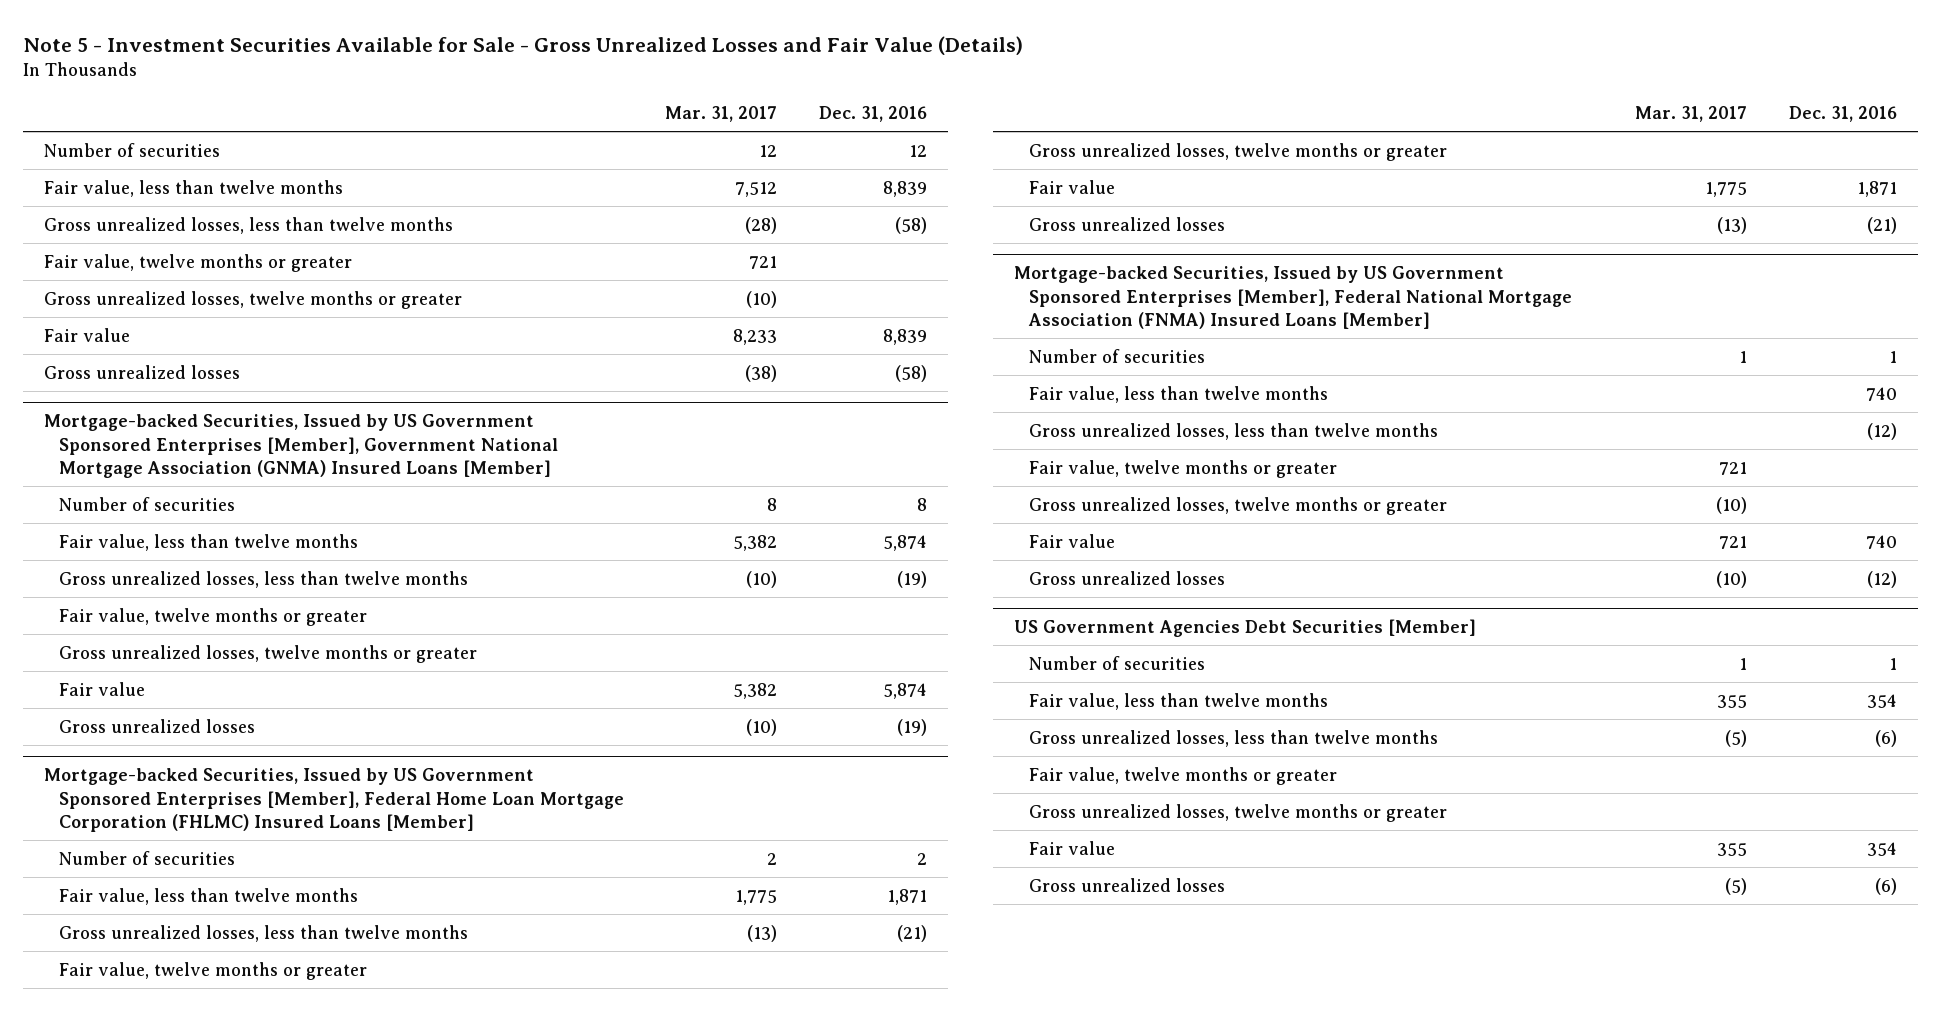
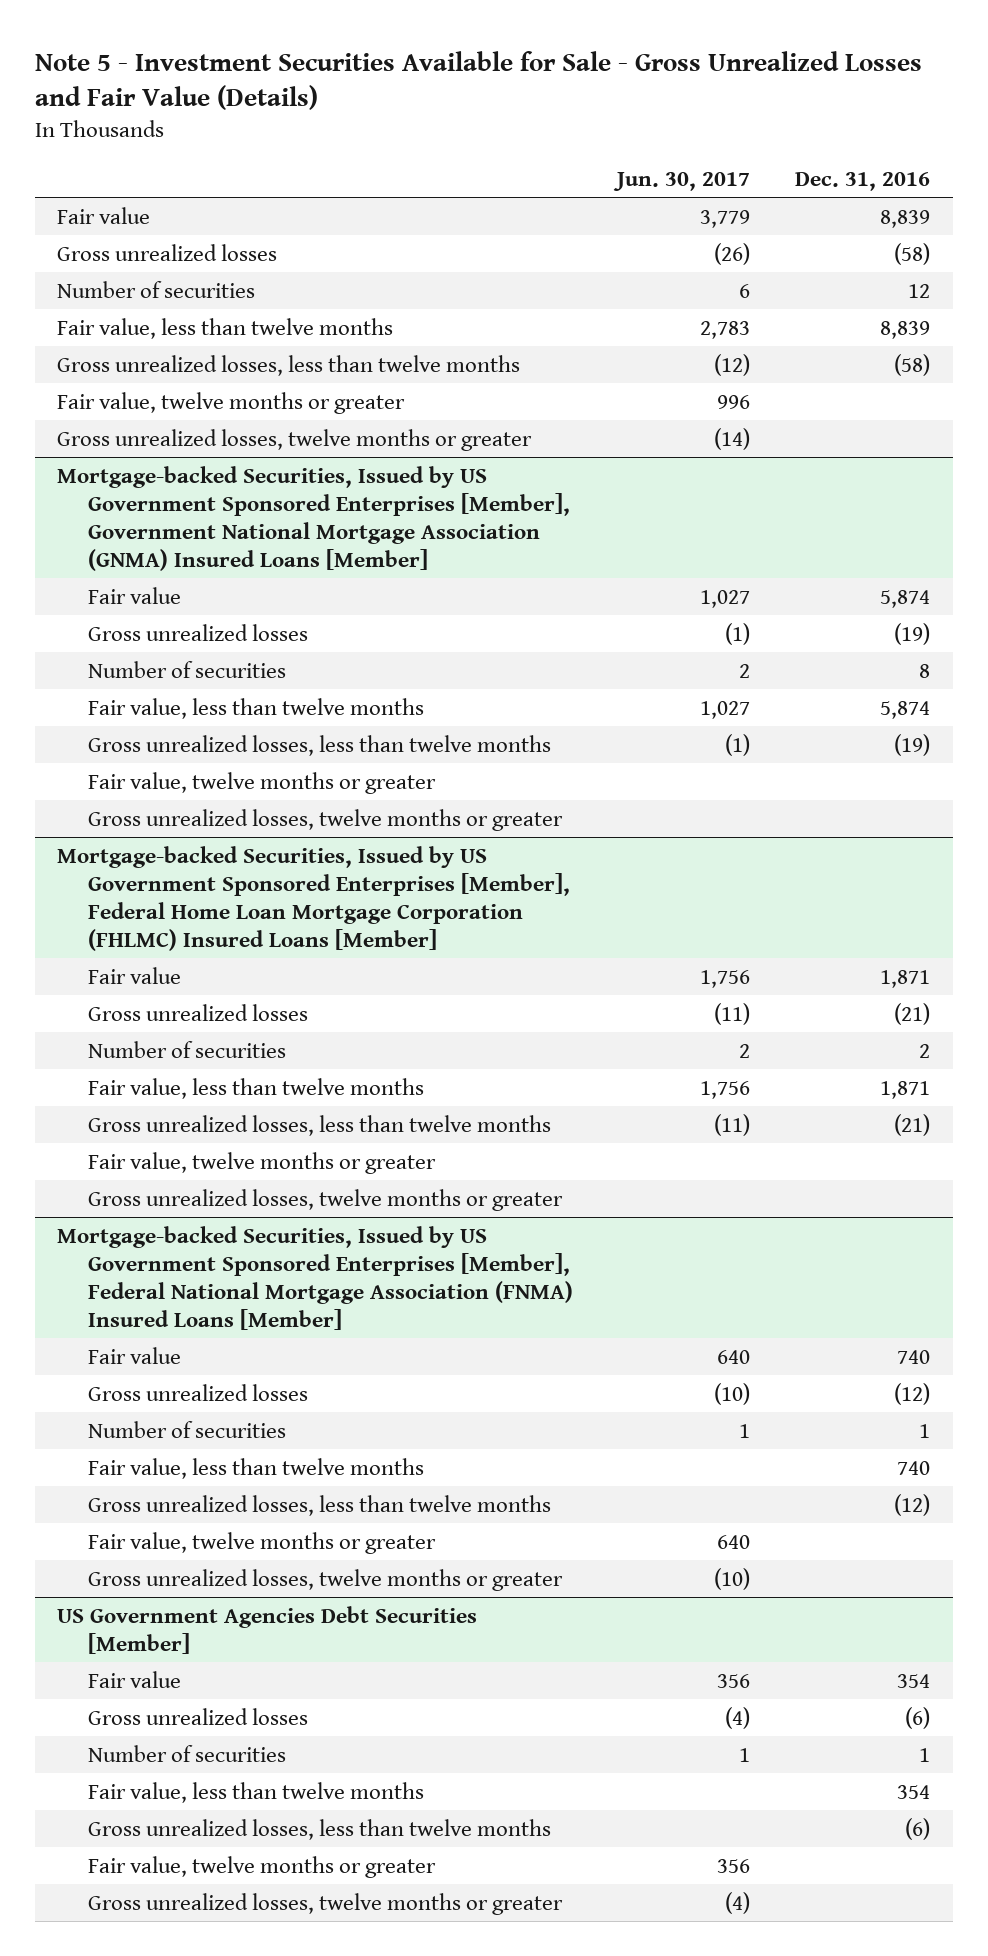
[665,105,778,122] Mar. 31, 2017 -> none
none -> [613,172,751,192] Jun. 30, 2017
[44,327,131,342] Fair value -> [57,206,151,224] Fair value
[44,364,241,379] Gross unrealized losses -> [57,243,278,261] Gross unrealized losses
[58,681,145,696] Fair value -> [87,586,181,604] Fair value
[58,718,255,733] Gross unrealized losses -> [87,623,308,641] Gross unrealized losses
[1028,179,1115,194] Fair value -> [87,966,181,984] Fair value
[1028,216,1225,231] Gross unrealized losses -> [87,1003,308,1021] Gross unrealized losses
[1028,533,1115,548] Fair value -> [87,1346,181,1364] Fair value
[1028,570,1225,585] Gross unrealized losses -> [87,1383,308,1401] Gross unrealized losses
[1028,840,1115,855] Fair value -> [87,1670,181,1688] Fair value
[1028,877,1225,892] Gross unrealized losses -> [87,1707,308,1725] Gross unrealized losses

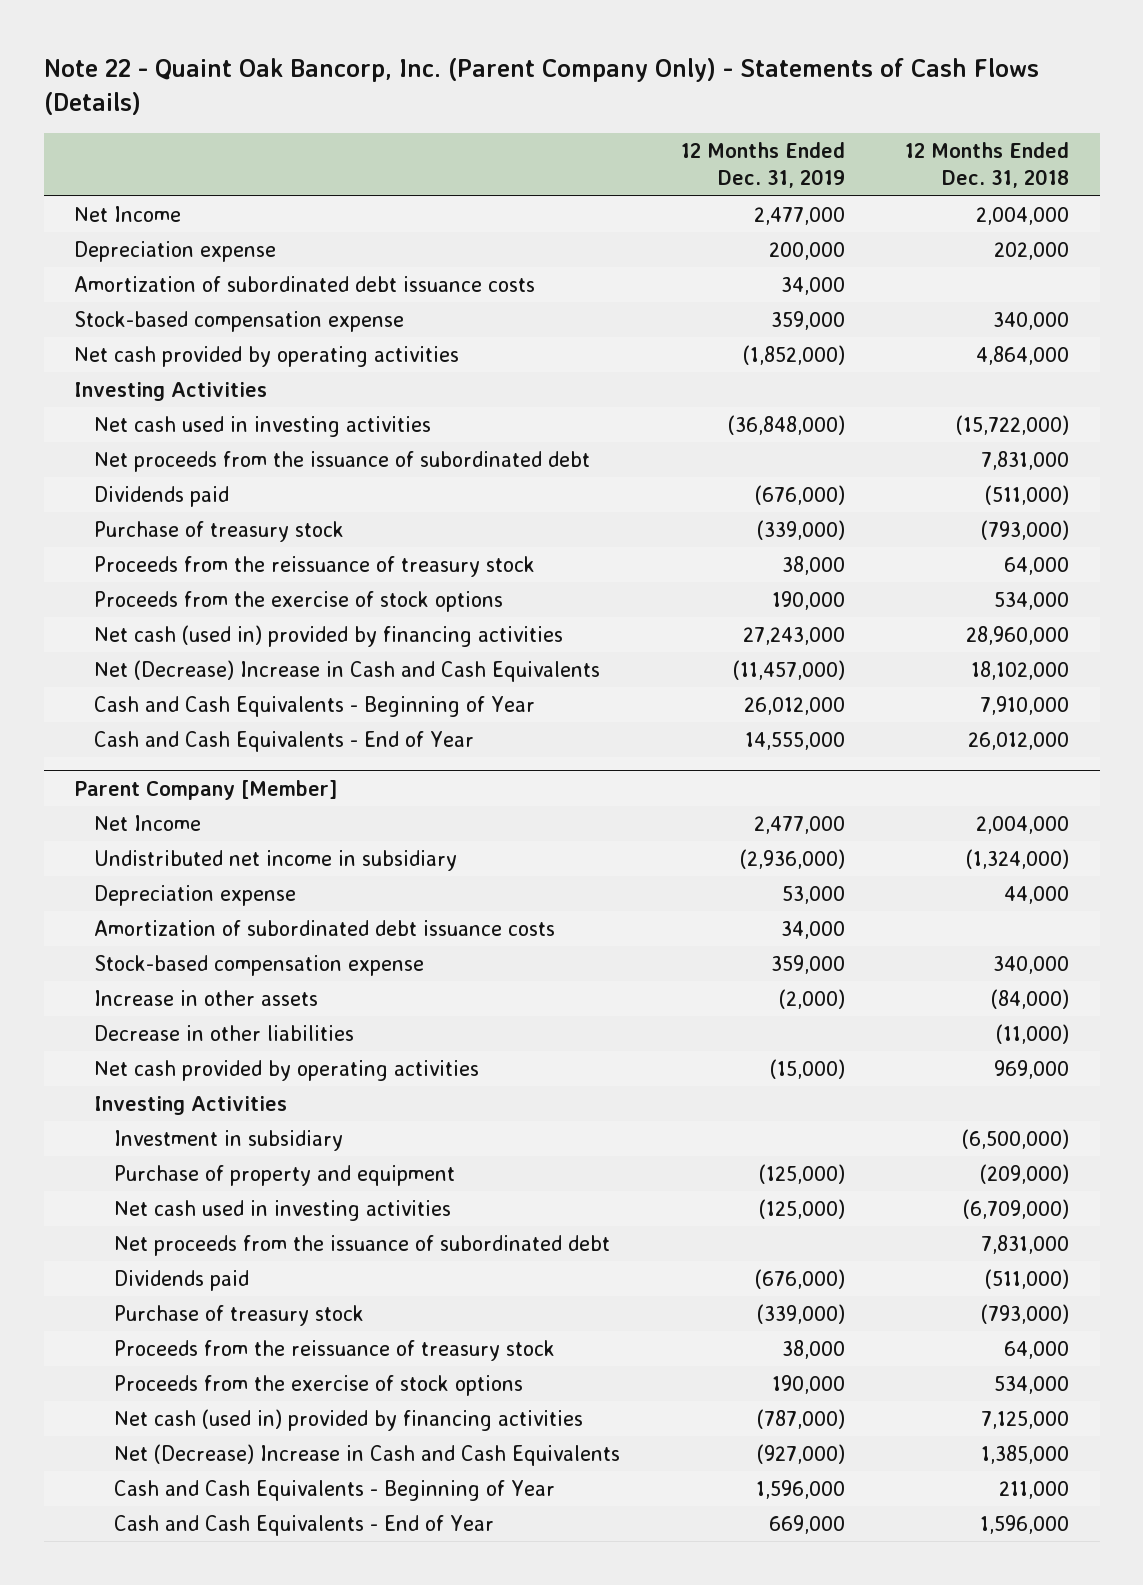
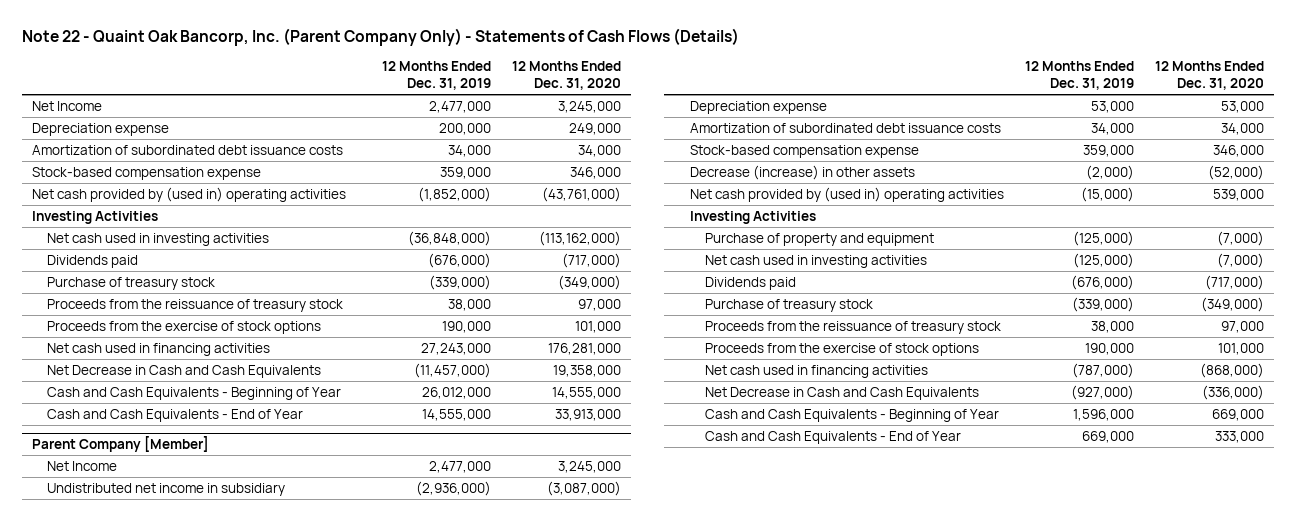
[905,141,1070,189] 12 Months Ended Dec. 31, 2018 -> none
none -> [511,61,621,91] 12 Months Ended Dec. 31, 2020
[73,346,459,368] Net cash provided by operating activities -> [31,186,346,202] Net cash provided by (used in) operating activities
[94,451,591,473] Net proceeds from the issuance of subordinated debt -> none
[94,625,564,648] Net cash (used in) provided by financing activities -> [47,342,271,356] Net cash used in financing activities
[94,660,601,683] Net (Decrease) Increase in Cash and Cash Equivalents -> [47,364,322,378] Net Decrease in Cash and Cash Equivalents
[94,1025,355,1042] Decrease in other liabilities -> none
[94,990,319,1007] Increase in other assets -> [690,164,916,180] Decrease (increase) in other assets
[94,1060,480,1082] Net cash provided by operating activities -> [690,186,1005,202] Net cash provided by (used in) operating activities
[114,1130,344,1152] Investment in subsidiary -> none
[114,1235,611,1257] Net proceeds from the issuance of subordinated debt -> none
[114,1409,584,1432] Net cash (used in) provided by financing activities -> [705,364,929,378] Net cash used in financing activities
[114,1444,621,1467] Net (Decrease) Increase in Cash and Cash Equivalents -> [705,386,980,400] Net Decrease in Cash and Cash Equivalents

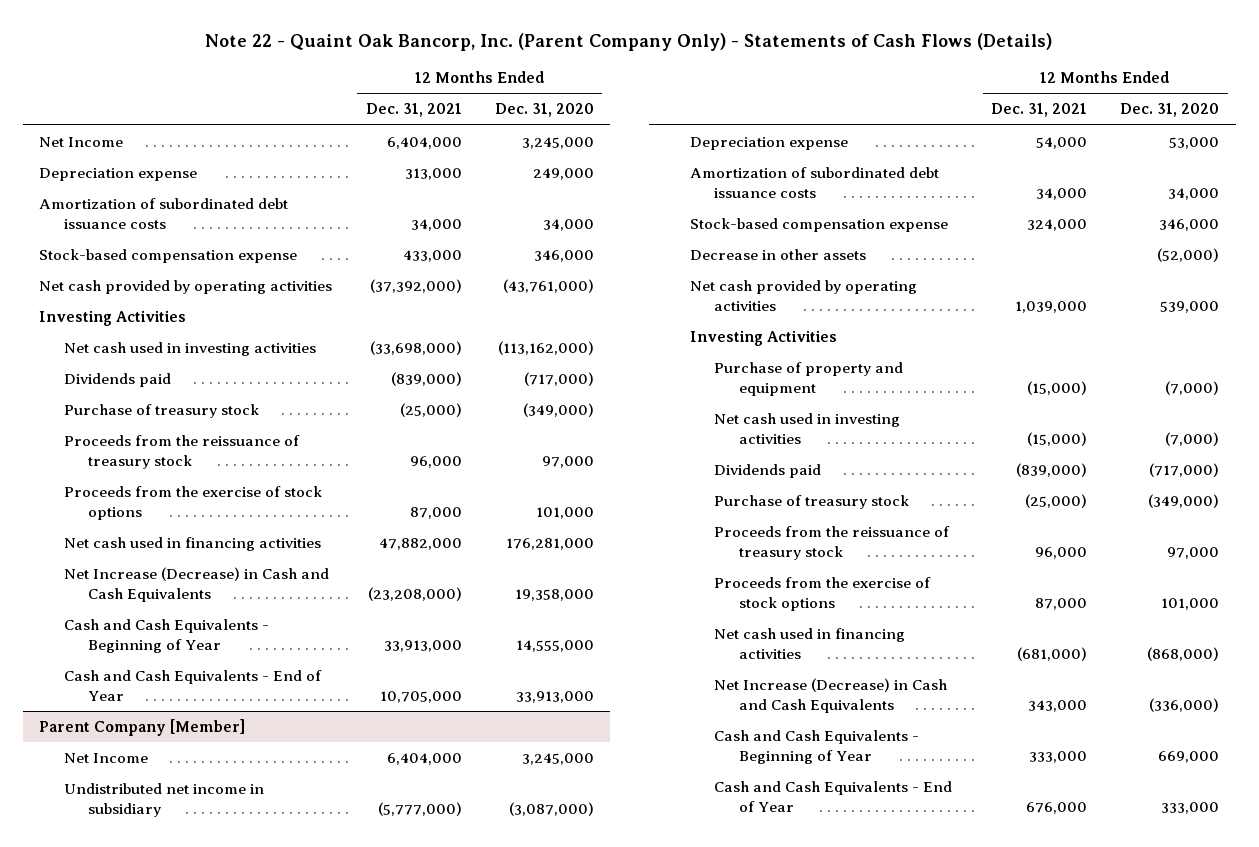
[381,61,491,91] 12 Months Ended Dec. 31, 2019 -> none
none -> [365,103,462,118] Dec. 31, 2021
[31,186,346,202] Net cash provided by (used in) operating activities -> [39,279,333,294] Net cash provided by operating activities
[47,364,322,378] Net Decrease in Cash and Cash Equivalents -> [63,566,329,602] Net Increase (Decrease) in Cash and Cash Equivalents
[690,164,916,180] Decrease (increase) in other assets -> [689,248,866,260] Decrease in other assets
[690,186,1005,202] Net cash provided by (used in) operating activities -> [689,279,917,311] Net cash provided by operating activities
[705,386,980,400] Net Decrease in Cash and Cash Equivalents -> [714,677,948,713] Net Increase (Decrease) in Cash and Cash Equivalents

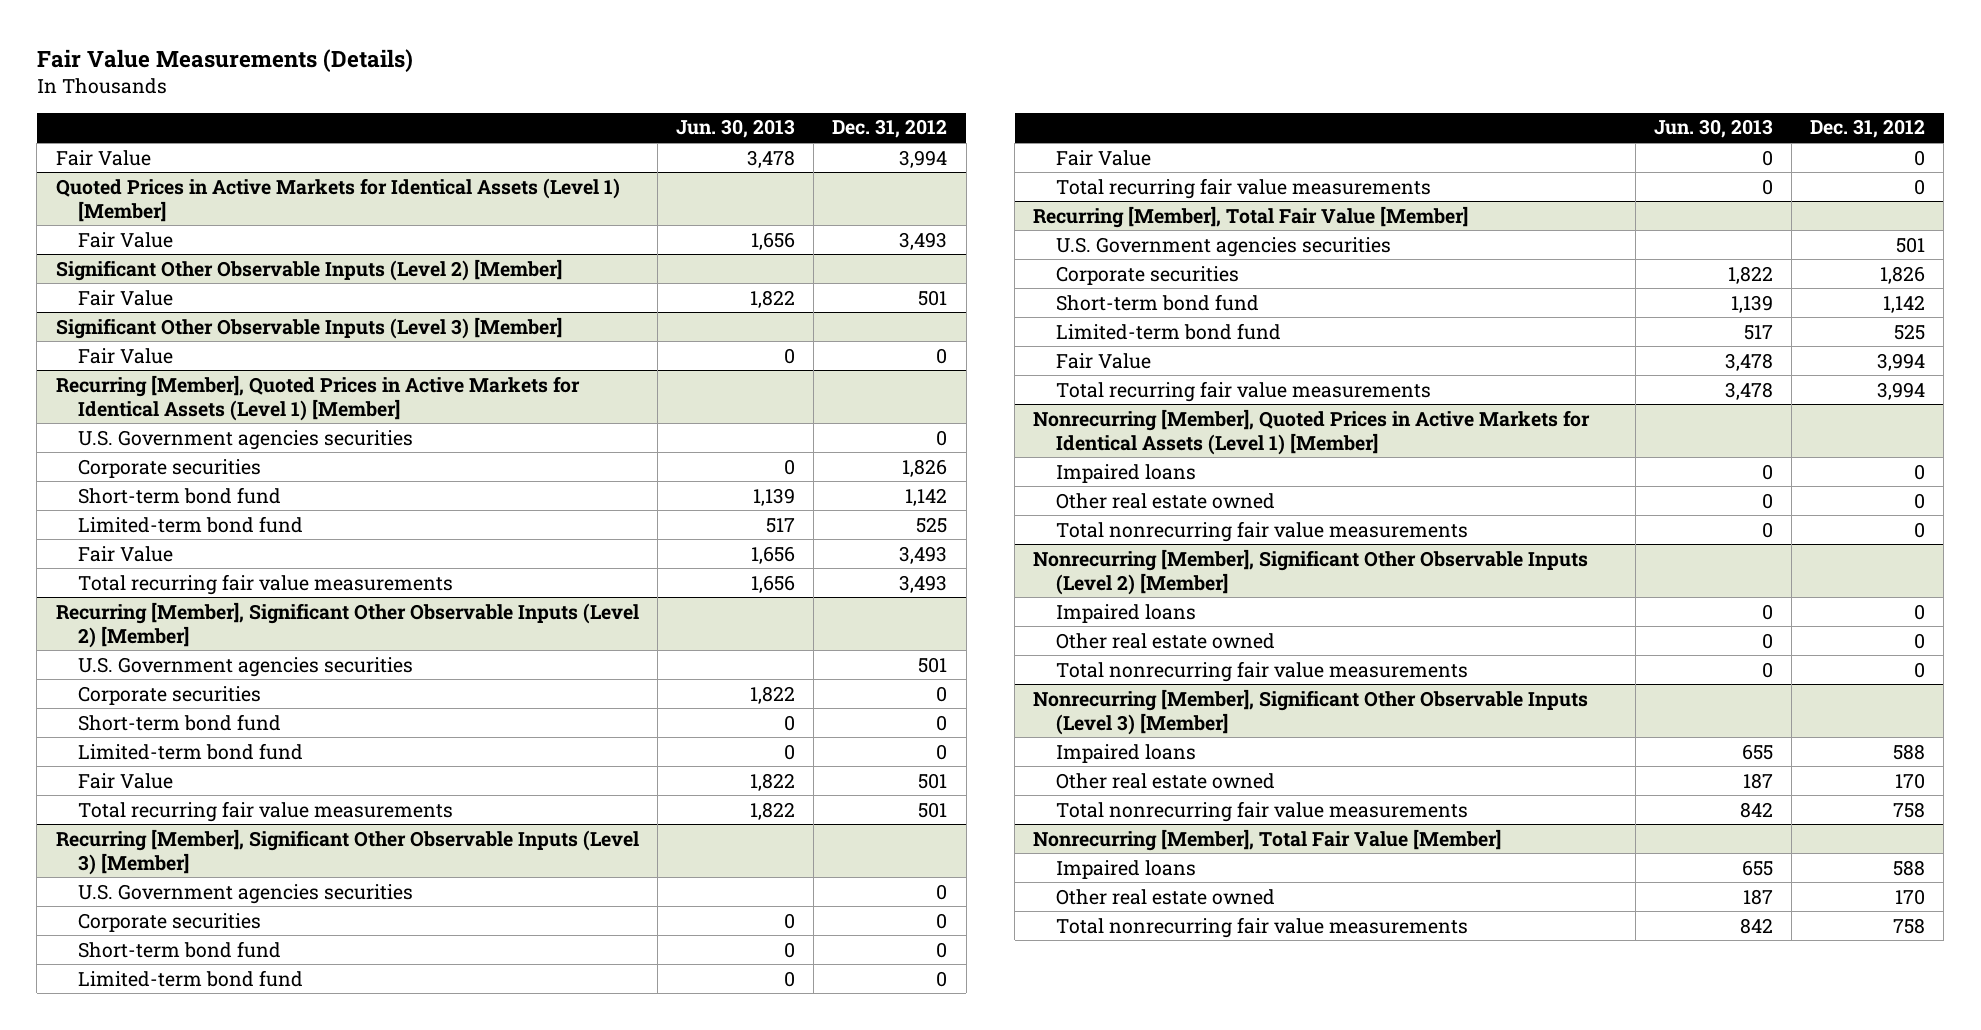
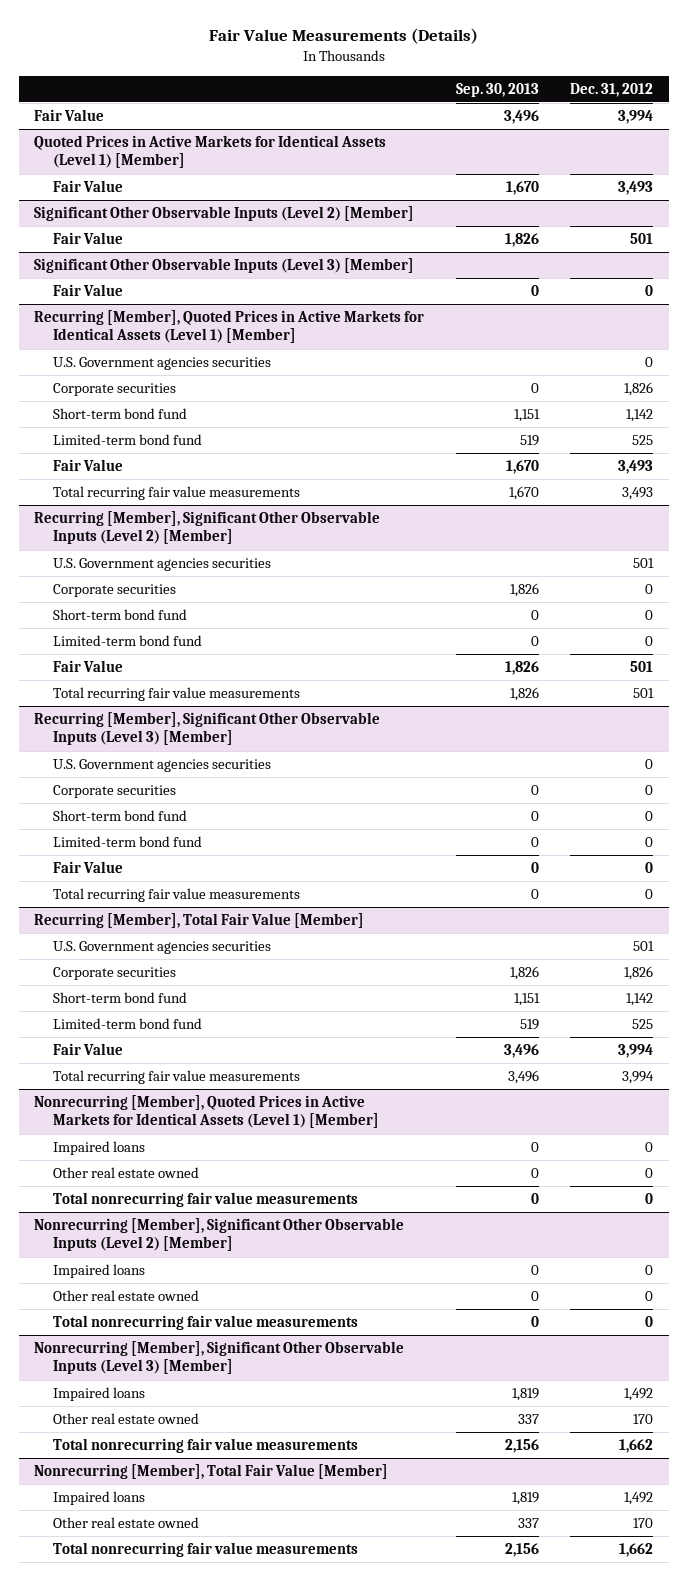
[676,119,796,139] Jun. 30, 2013 -> none
none -> [455,82,539,97] Sep. 30, 2013
[1893,743,1926,760] 588 -> [624,1388,654,1402] 1,492
[1893,801,1926,818] 758 -> [619,1439,654,1454] 1,662
[1893,859,1926,876] 588 -> [624,1492,654,1506] 1,492
[1893,917,1926,934] 758 -> [619,1543,654,1558] 1,662

